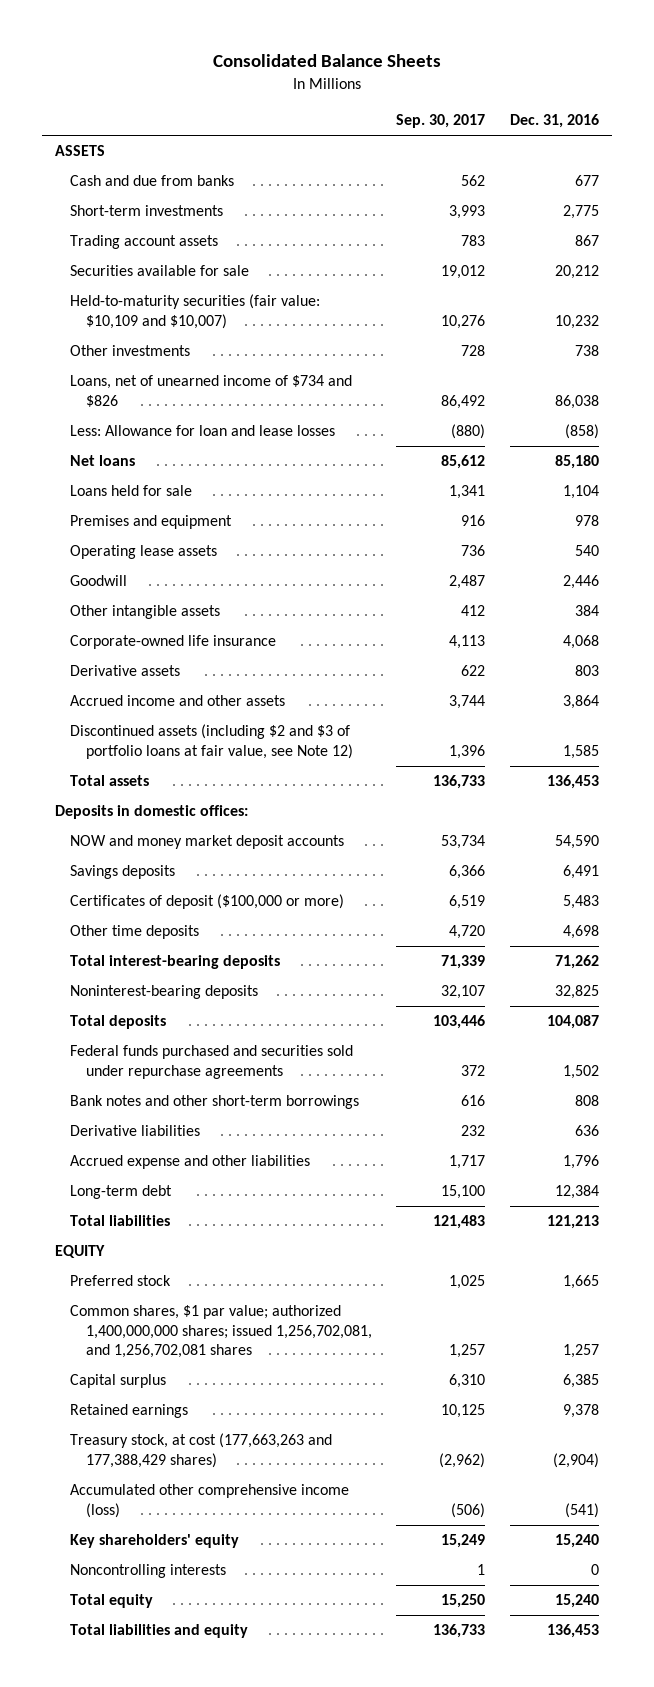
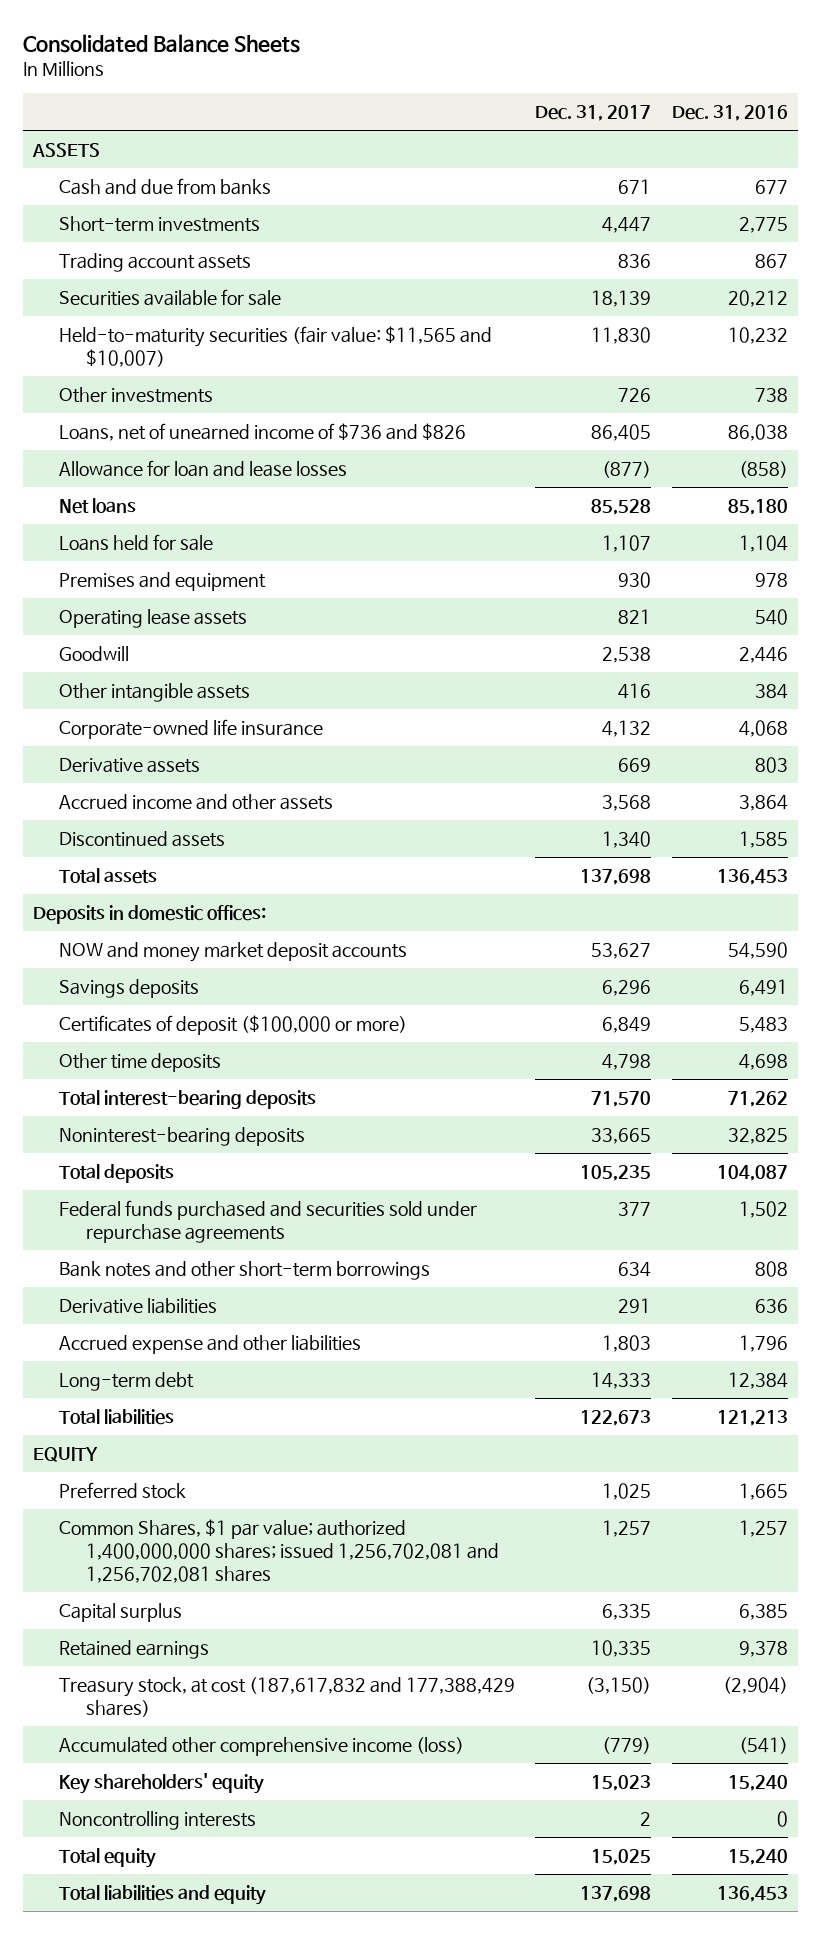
[396,114,486,129] Sep. 30, 2017 -> none
none -> [535,105,652,122] Dec. 31, 2017
[70,294,321,329] Held-to-maturity securities (fair value: $10,109 and $10,007) -> [59,325,493,368] Held-to-maturity securities (fair value: $11,565 and $10,007)
[70,375,353,407] Loans, net of unearned income of $734 and $826 -> [59,422,467,441] Loans, net of unearned income of $736 and $826
[70,425,336,437] Less: Allowance for loan and lease losses -> [59,459,348,477] Allowance for loan and lease losses
[70,724,353,759] Discontinued assets (including $2 and $3 of portfolio loans at fair value, see Note 12) -> [59,830,226,847] Discontinued assets
[70,1305,372,1358] Common shares, $1 par value; authorized 1,400,000,000 shares; issued 1,256,702,081, and 1,256,702,081 shares -> [59,1518,499,1584] Common Shares, $1 par value; authorized 1,400,000,000 shares; issued 1,256,702,081 and 1,256,702,081 shares
[70,1433,333,1468] Treasury stock, at cost (177,663,263 and 177,388,429 shares) -> [59,1676,516,1718] Treasury stock, at cost (187,617,832 and 177,388,429 shares)

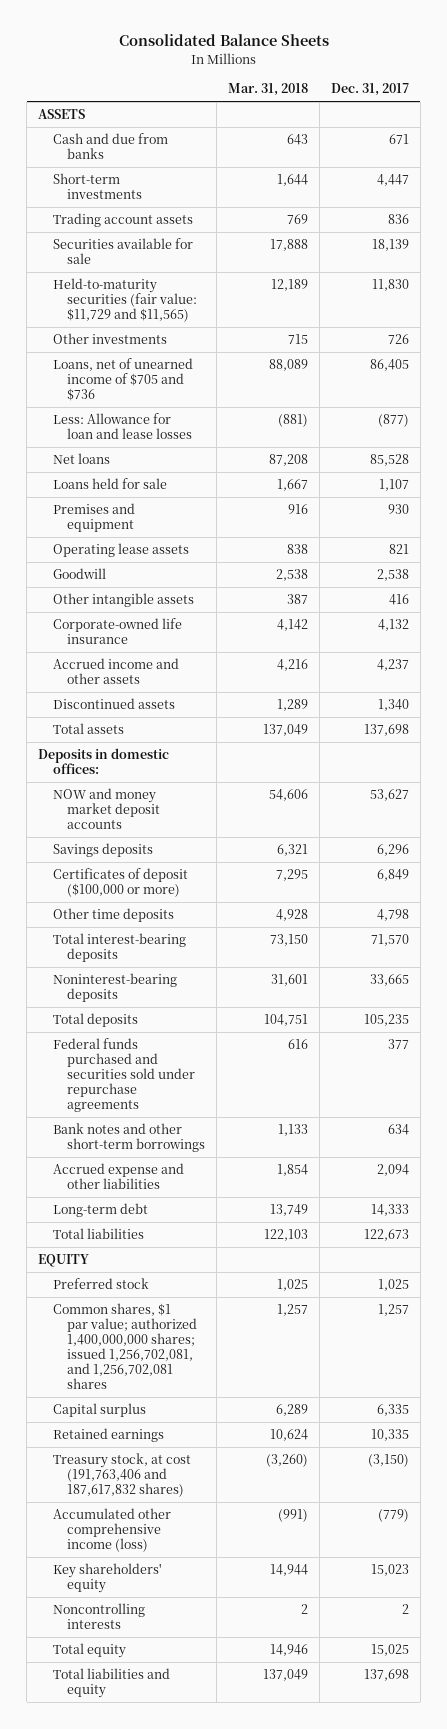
[671,105,788,122] Dec. 31, 2016 -> none
none -> [228,83,309,97] Mar. 31, 2018
[59,325,493,368] Held-to-maturity securities (fair value: $11,565 and $10,007) -> [52,278,198,323] Held-to-maturity securities (fair value: $11,729 and $11,565)
[59,422,467,441] Loans, net of unearned income of $736 and $826 -> [52,358,193,402] Loans, net of unearned income of $705 and $736
[59,459,348,477] Allowance for loan and lease losses -> [52,413,193,440] Less: Allowance for loan and lease losses
[59,757,201,773] Derivative assets -> none
[602,794,652,811] 3,568 -> [376,659,409,672] 4,237
[59,1297,218,1314] Derivative liabilities -> none
[602,1334,652,1352] 1,803 -> [376,1164,409,1177] 2,094
[59,1518,499,1584] Common Shares, $1 par value; authorized 1,400,000,000 shares; issued 1,256,702,081 and 1,256,702,081 shares -> [52,1303,198,1390] Common shares, $1 par value; authorized 1,400,000,000 shares; issued 1,256,702,081, and 1,256,702,081 shares
[59,1676,516,1718] Treasury stock, at cost (187,617,832 and 177,388,429 shares) -> [52,1453,191,1498] Treasury stock, at cost (191,763,406 and 187,617,832 shares)

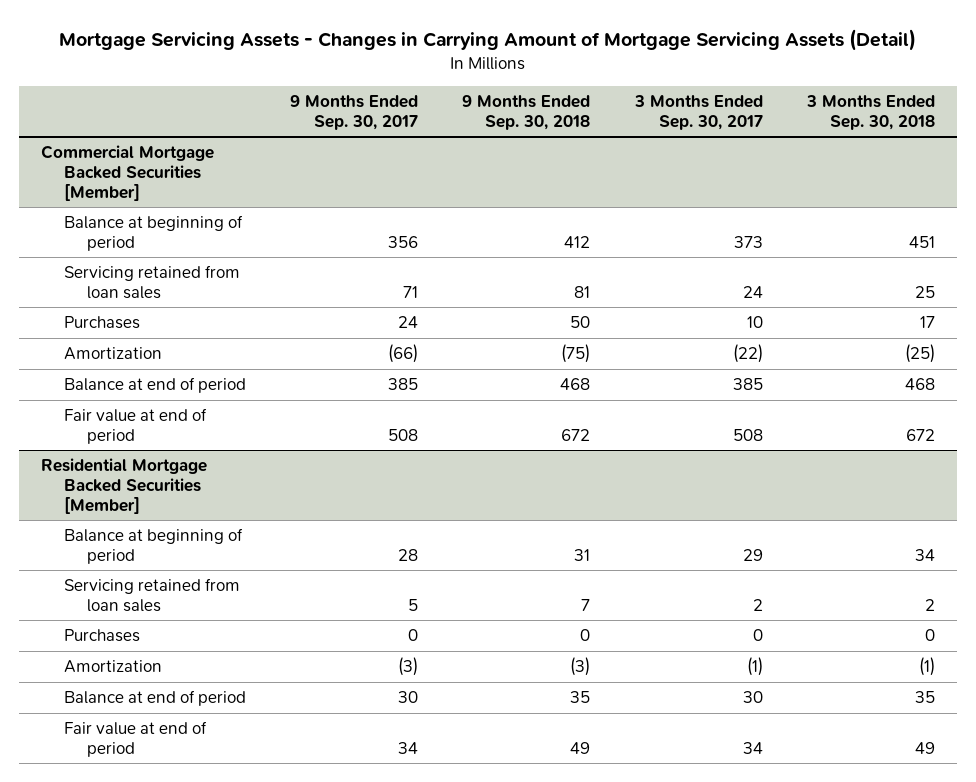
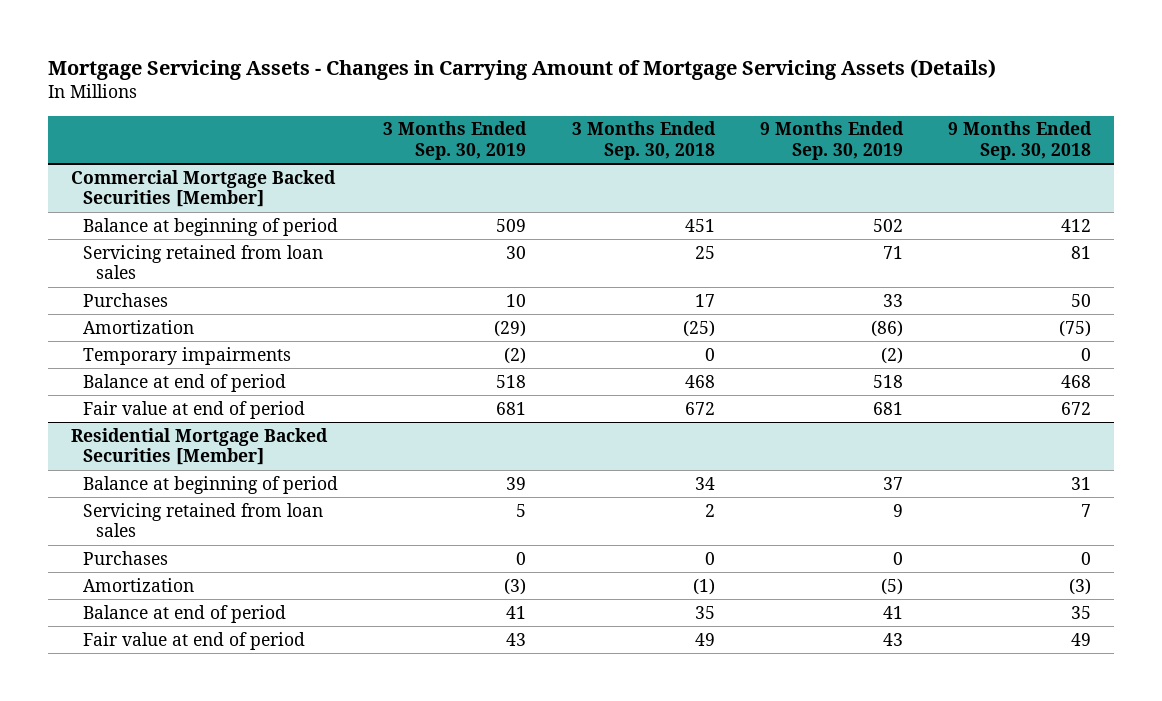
[58,28,916,51] Mortgage Servicing Assets - Changes in Carrying Amount of Mortgage Servicing Assets (Detail) -> [48,58,997,80] Mortgage Servicing Assets - Changes in Carrying Amount of Mortgage Servicing Assets (Details)
[290,95,419,130] 9 Months Ended Sep. 30, 2017 -> none
[633,95,763,130] 3 Months Ended Sep. 30, 2017 -> none
none -> [383,121,528,160] 3 Months Ended Sep. 30, 2019
none -> [760,121,905,160] 9 Months Ended Sep. 30, 2019
none -> [83,346,292,365] Temporary impairments

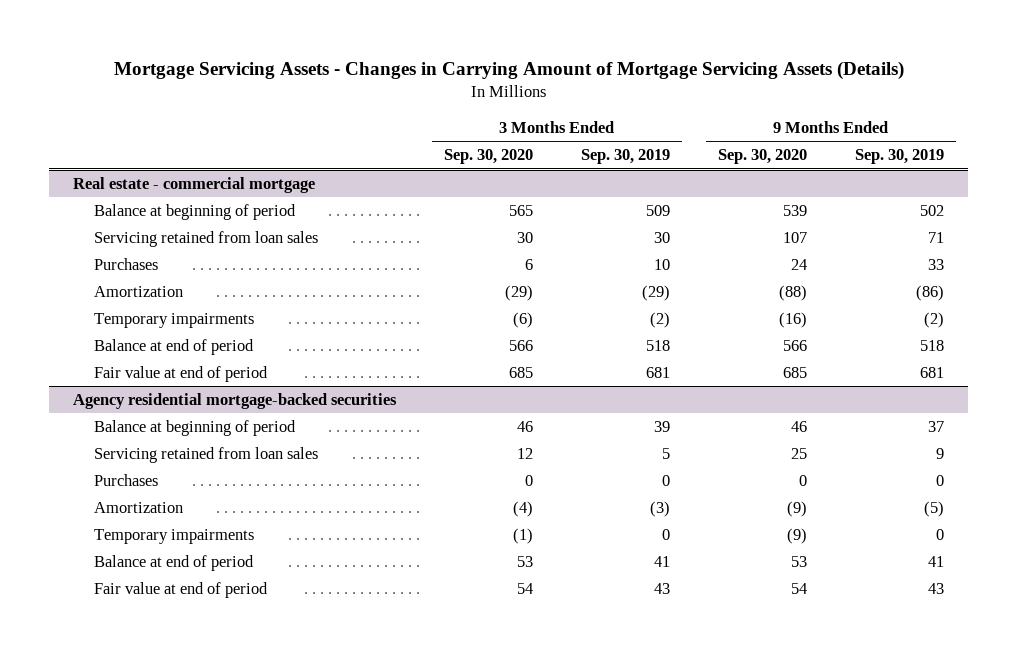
[571,121,716,160] 3 Months Ended Sep. 30, 2018 -> none
[948,121,1093,160] 9 Months Ended Sep. 30, 2018 -> none
none -> [444,149,534,165] Sep. 30, 2020
none -> [718,149,808,165] Sep. 30, 2020
[70,169,336,208] Commercial Mortgage Backed Securities [Member] -> [73,177,316,194] Real estate - commercial mortgage
[70,427,328,466] Residential Mortgage Backed Securities [Member] -> [73,393,398,410] Agency residential mortgage-backed securities
none -> [94,529,255,545] Temporary impairments

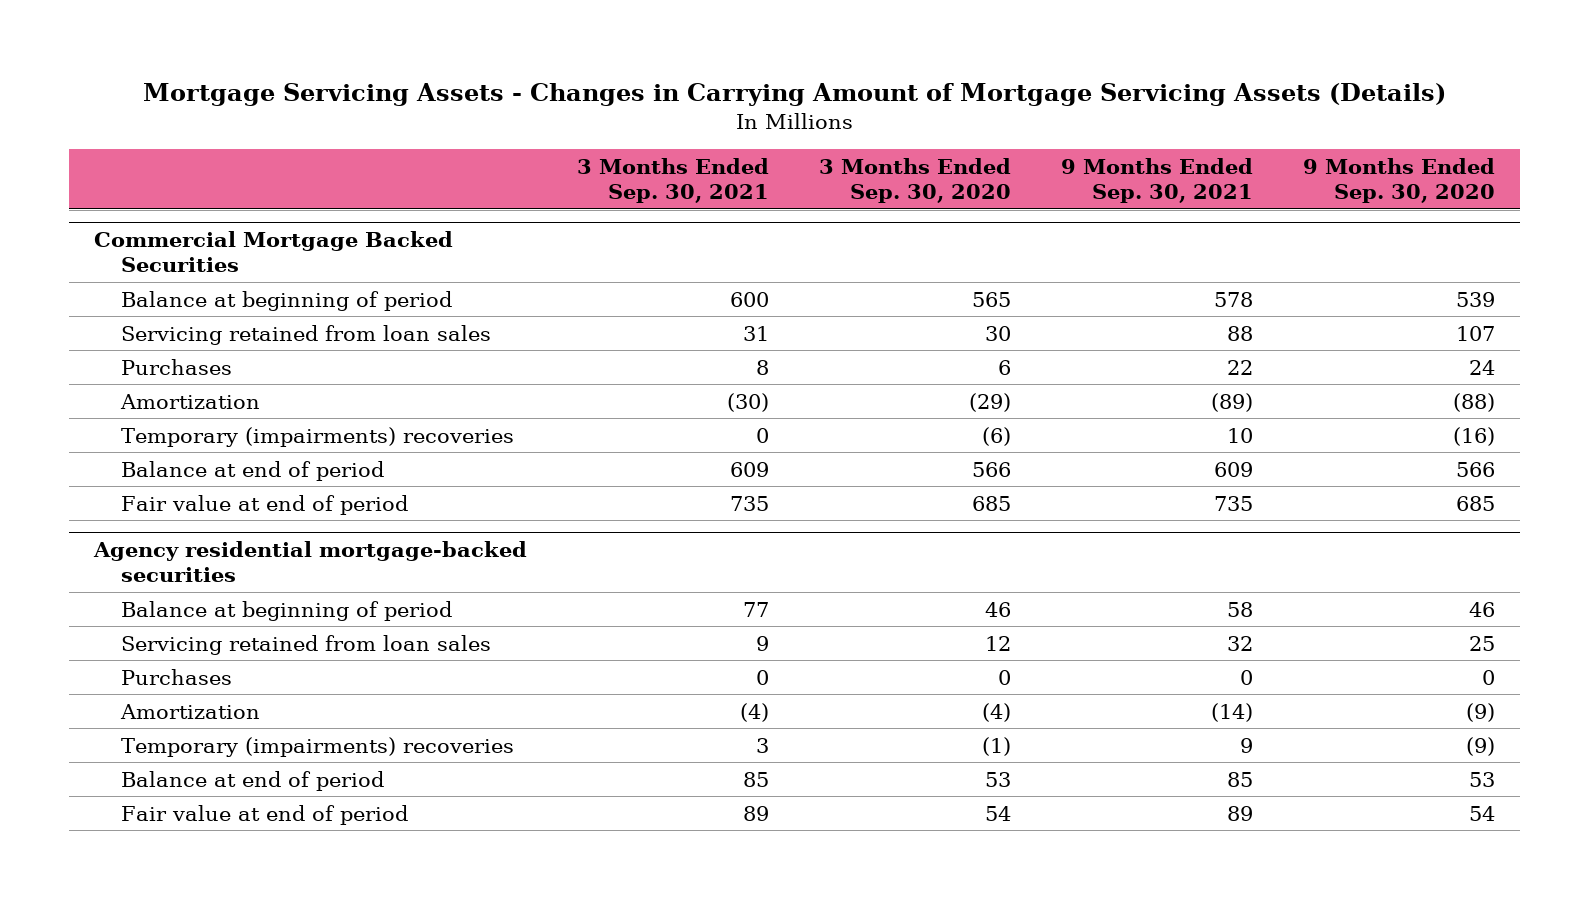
[581,149,671,165] Sep. 30, 2019 -> none
[855,149,945,165] Sep. 30, 2019 -> none
none -> [577,157,770,203] 3 Months Ended Sep. 30, 2021
none -> [1060,157,1253,203] 9 Months Ended Sep. 30, 2021
[73,177,316,194] Real estate - commercial mortgage -> [94,231,454,273] Commercial Mortgage Backed Securities
[94,313,255,329] Temporary impairments -> [120,426,514,447] Temporary (impairments) recoveries
[94,529,255,545] Temporary impairments -> [120,736,514,757] Temporary (impairments) recoveries

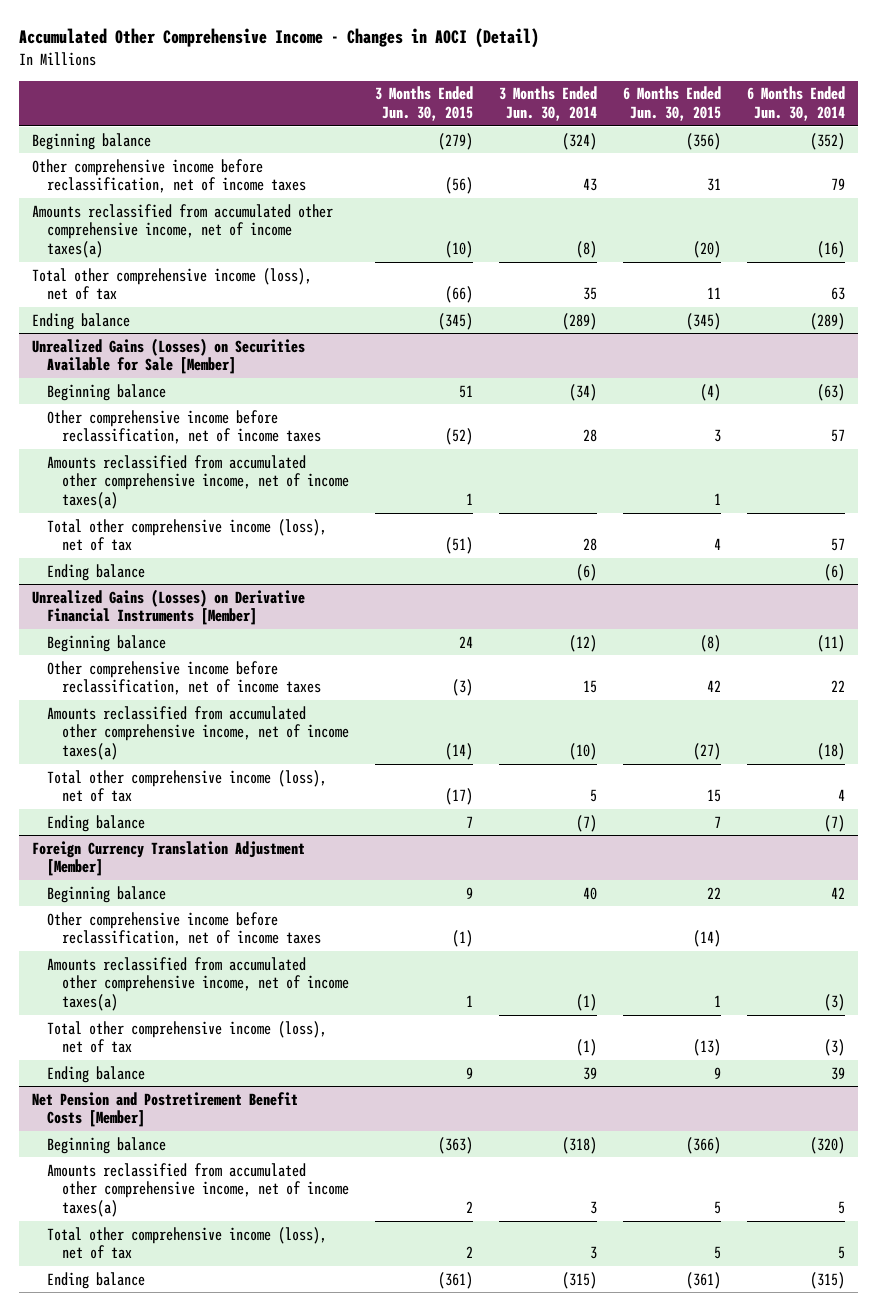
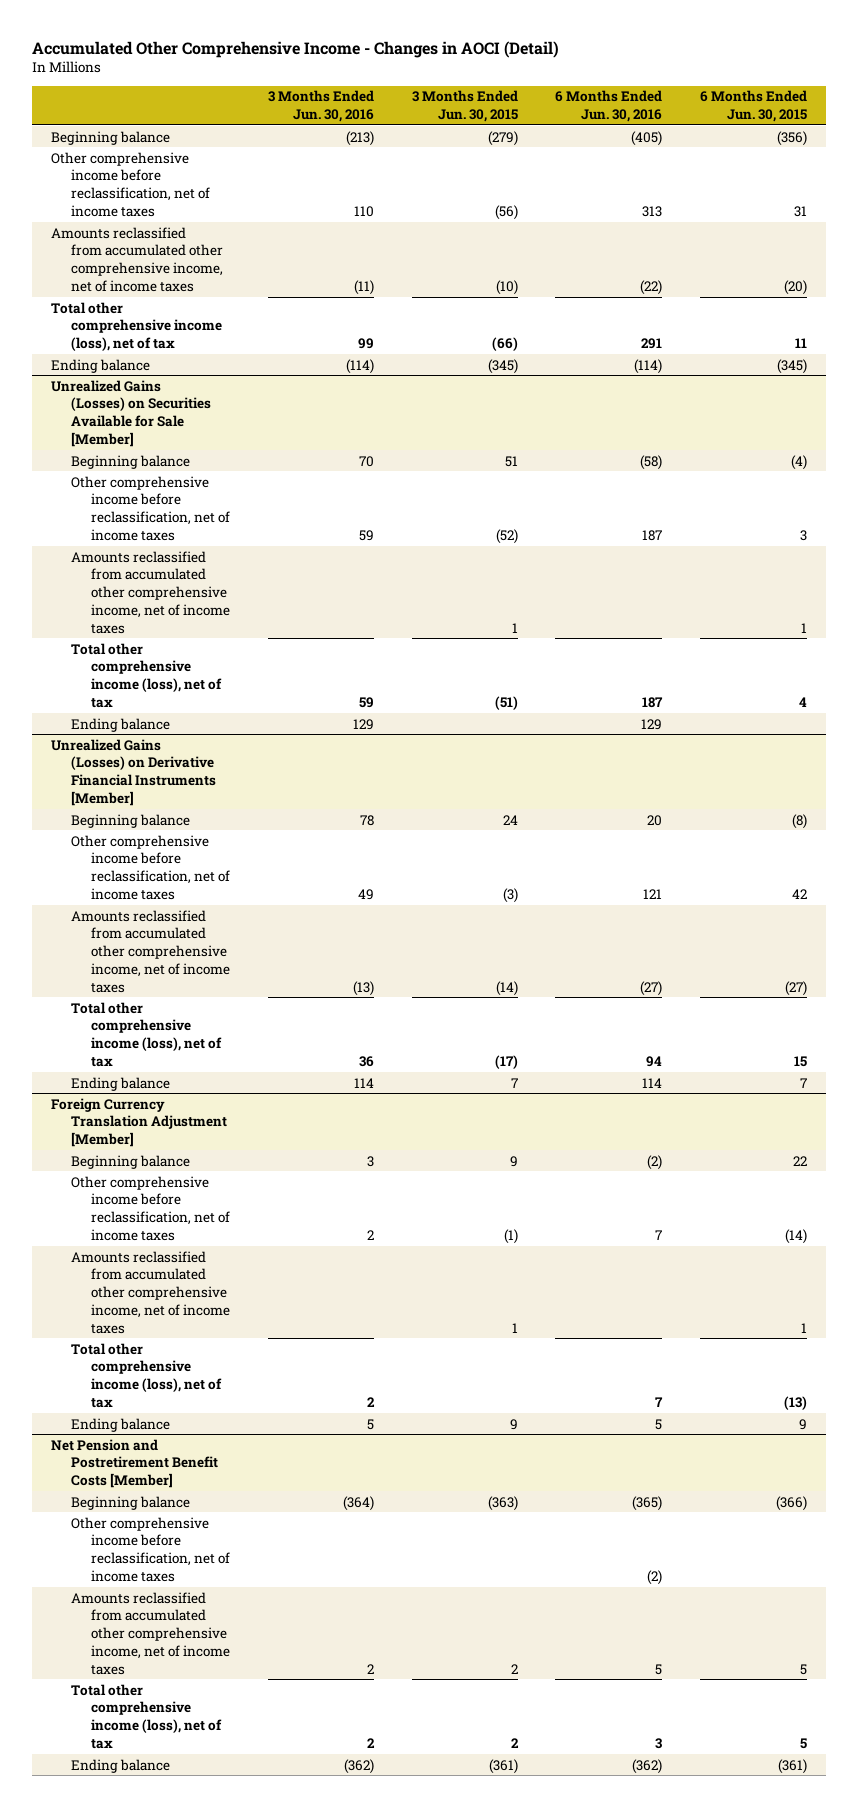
[499,86,598,122] 3 Months Ended Jun. 30, 2014 -> none
[747,86,846,122] 6 Months Ended Jun. 30, 2014 -> none
none -> [267,90,374,123] 3 Months Ended Jun. 30, 2016
none -> [555,90,663,123] 6 Months Ended Jun. 30, 2016
[31,203,333,259] Amounts reclassified from accumulated other comprehensive income, net of income taxes(a) -> [51,226,224,292] Amounts reclassified from accumulated other comprehensive income, net of income taxes
[47,454,350,510] Amounts reclassified from accumulated other comprehensive income, net of income taxes(a) -> [71,550,230,634] Amounts reclassified from accumulated other comprehensive income, net of income taxes
[47,705,350,761] Amounts reclassified from accumulated other comprehensive income, net of income taxes(a) -> [71,909,230,993] Amounts reclassified from accumulated other comprehensive income, net of income taxes
[47,956,350,1012] Amounts reclassified from accumulated other comprehensive income, net of income taxes(a) -> [71,1250,230,1334] Amounts reclassified from accumulated other comprehensive income, net of income taxes
none -> [71,1516,230,1582] Other comprehensive income before reclassification, net of income taxes
[47,1162,350,1218] Amounts reclassified from accumulated other comprehensive income, net of income taxes(a) -> [71,1591,230,1675] Amounts reclassified from accumulated other comprehensive income, net of income taxes

